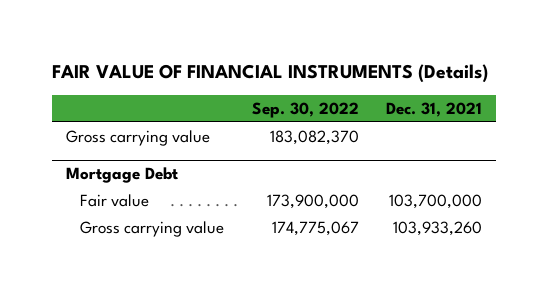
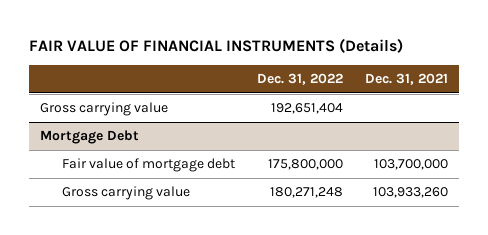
[251,102,359,119] Sep. 30, 2022 -> none
none -> [256,73,343,86] Dec. 31, 2022
[79,193,149,207] Fair value -> [61,158,235,173] Fair value of mortgage debt

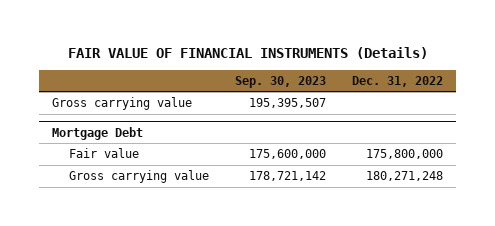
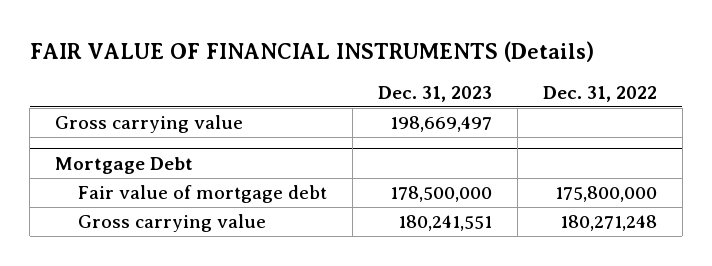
[234,75,326,88] Sep. 30, 2023 -> none
none -> [377,85,492,102] Dec. 31, 2023
[68,148,139,159] Fair value -> [77,184,327,203] Fair value of mortgage debt

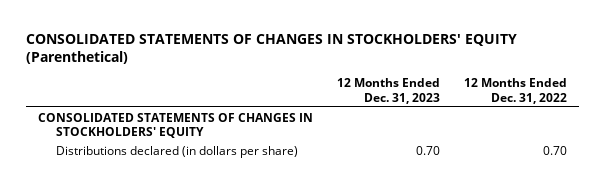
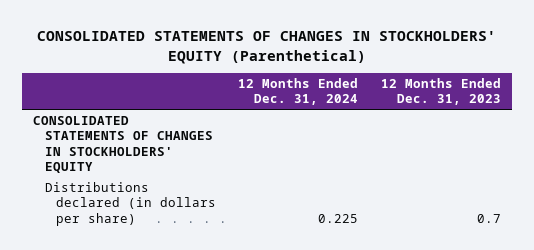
[463,78,567,104] 12 Months Ended Dec. 31, 2022 -> none
none -> [238,77,359,106] 12 Months Ended Dec. 31, 2024
[415,145,440,155] 0.70 -> [476,213,501,223] 0.7

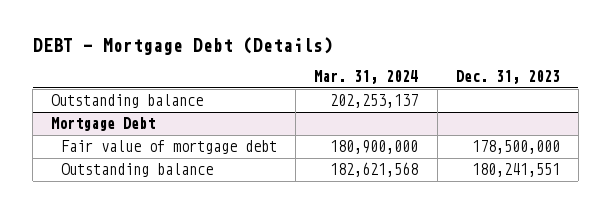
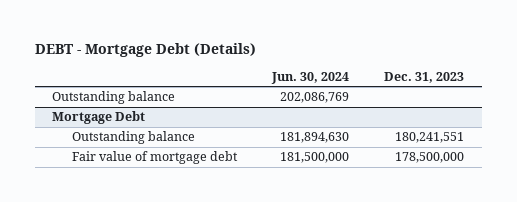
[314,70,419,85] Mar. 31, 2024 -> none
none -> [271,71,350,84] Jun. 30, 2024
[61,140,278,155] Fair value of mortgage debt -> [72,151,239,165] Fair value of mortgage debt

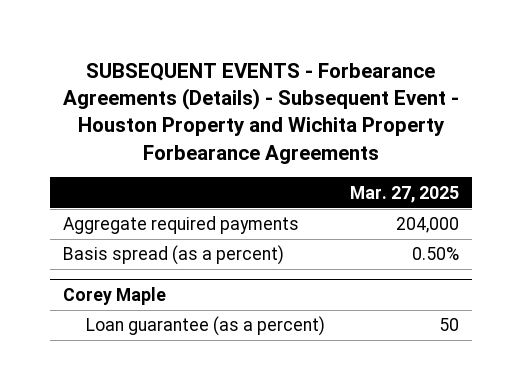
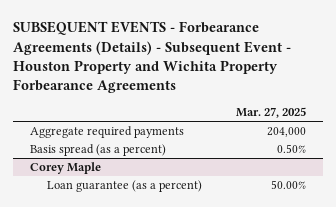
[439,318,460,332] 50 -> [271,180,307,190] 50.00%

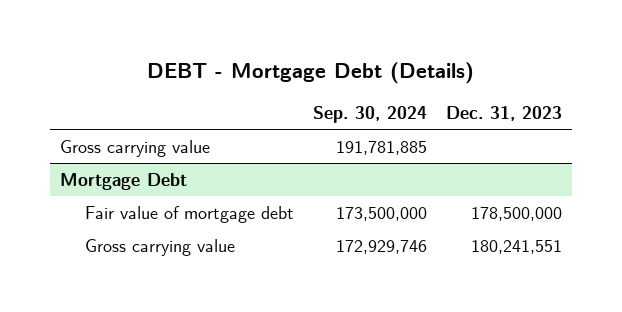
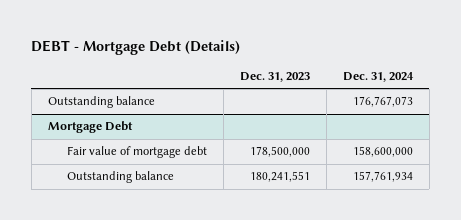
[312,106,427,124] Sep. 30, 2024 -> none
none -> [342,71,414,82] Dec. 31, 2024
[59,139,210,157] Gross carrying value -> [47,96,155,109] Outstanding balance
[84,238,235,256] Gross carrying value -> [66,171,174,184] Outstanding balance

